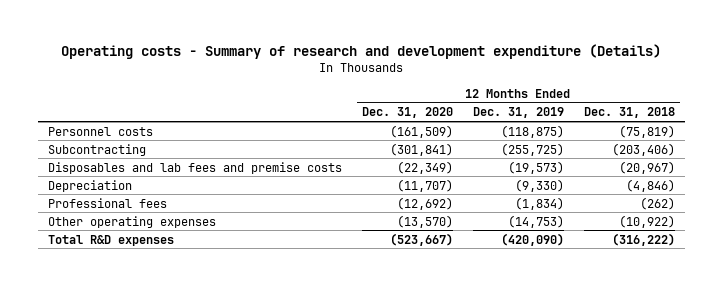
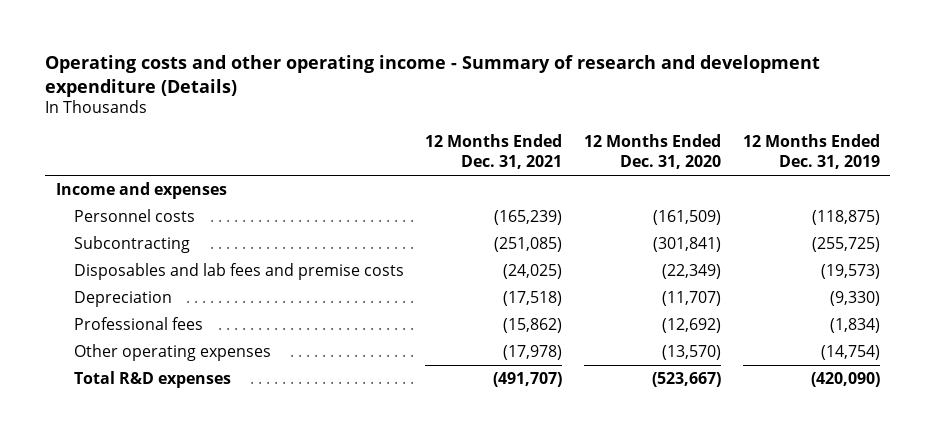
[61,44,662,60] Operating costs - Summary of research and development expenditure (Details) -> [45,54,821,97] Operating costs and other operating income - Summary of research and development expenditure (Details)
[583,107,675,119] Dec. 31, 2018 -> none
none -> [425,134,563,170] 12 Months Ended Dec. 31, 2021
none -> [56,181,228,199] Income and expenses
[507,214,564,228] (14,753) -> [820,344,880,360] (14,754)

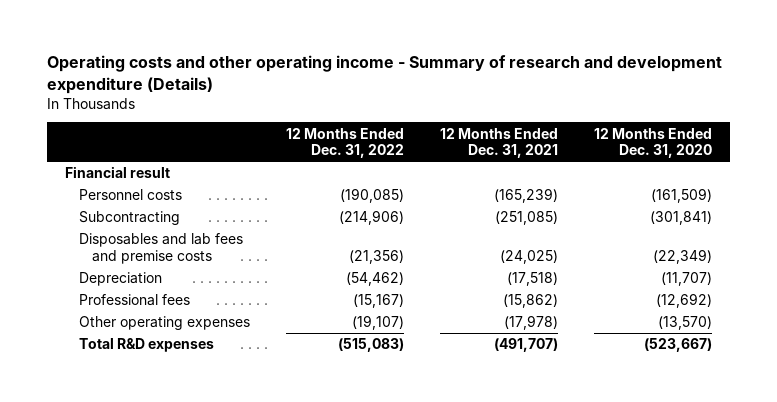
[742,134,880,170] 12 Months Ended Dec. 31, 2019 -> none
none -> [285,127,404,158] 12 Months Ended Dec. 31, 2022
[56,181,228,199] Income and expenses -> [64,166,170,179] Financial result

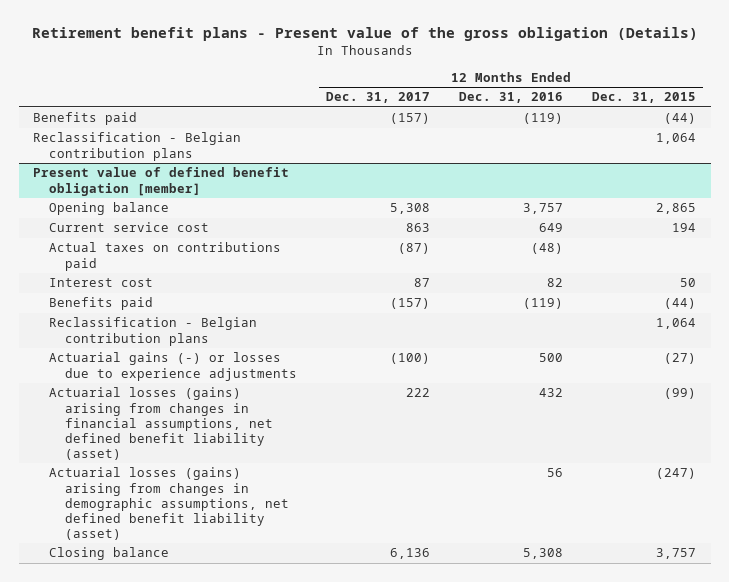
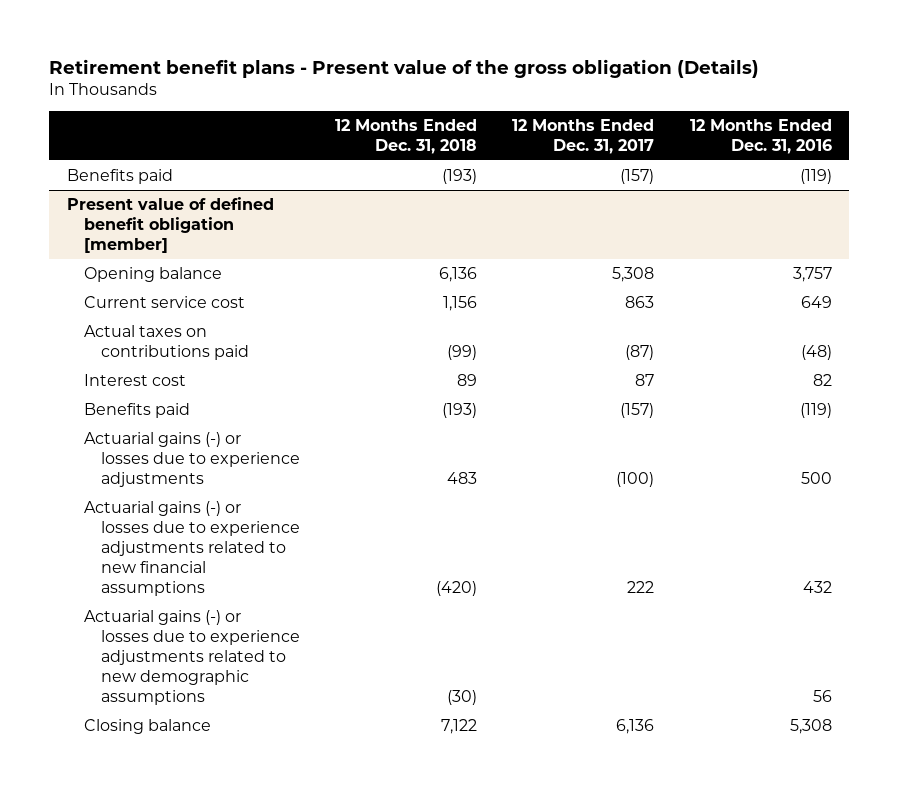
[592,92,697,104] Dec. 31, 2015 -> none
none -> [335,118,478,154] 12 Months Ended Dec. 31, 2018
[33,132,242,161] Reclassification - Belgian contribution plans -> none
[49,317,258,346] Reclassification - Belgian contribution plans -> none
[49,387,273,461] Actuarial losses (gains) arising from changes in financial assumptions, net defined benefit liability (asset) -> [83,501,300,597] Actuarial gains (-) or losses due to experience adjustments related to new financial assumptions
[49,467,289,541] Actuarial losses (gains) arising from changes in demographic assumptions, net defined benefit liability (asset) -> [83,610,300,706] Actuarial gains (-) or losses due to experience adjustments related to new demographic assumptions

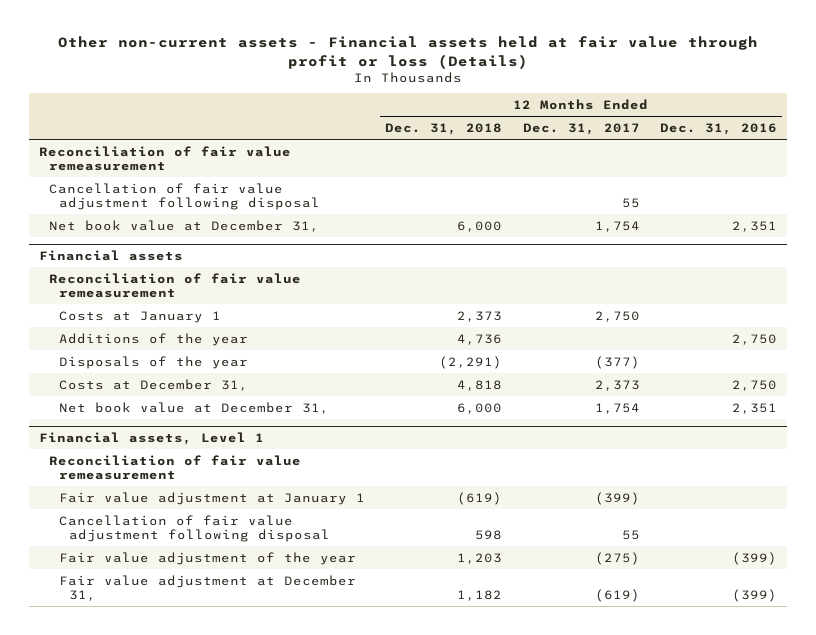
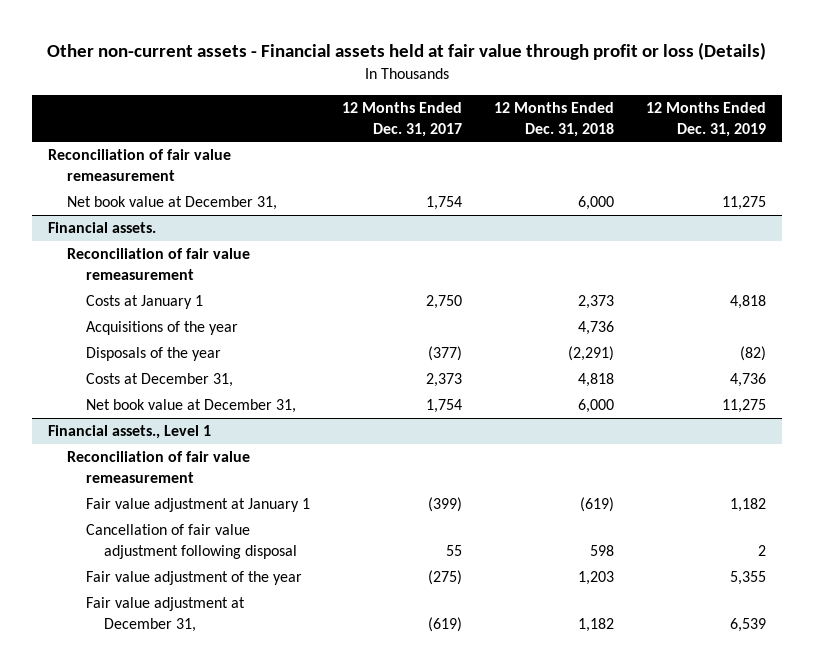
[659,122,777,135] Dec. 31, 2016 -> none
none -> [645,102,766,137] 12 Months Ended Dec. 31, 2019
[49,182,321,210] Cancellation of fair value adjustment following disposal -> none
[39,249,184,261] Financial assets -> [48,222,157,234] Financial assets.
[59,332,249,346] Additions of the year -> [85,321,238,336] Acquisitions of the year
[39,431,265,445] Financial assets, Level 1 -> [48,425,212,440] Financial assets., Level 1

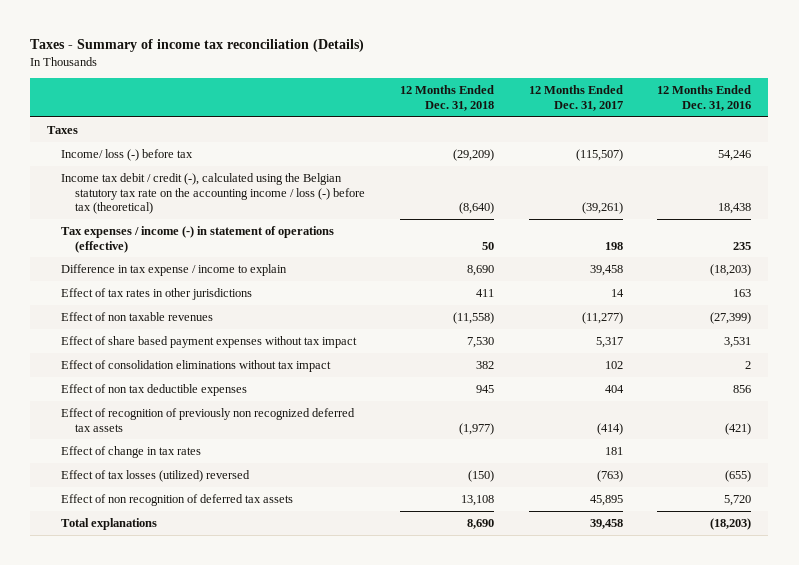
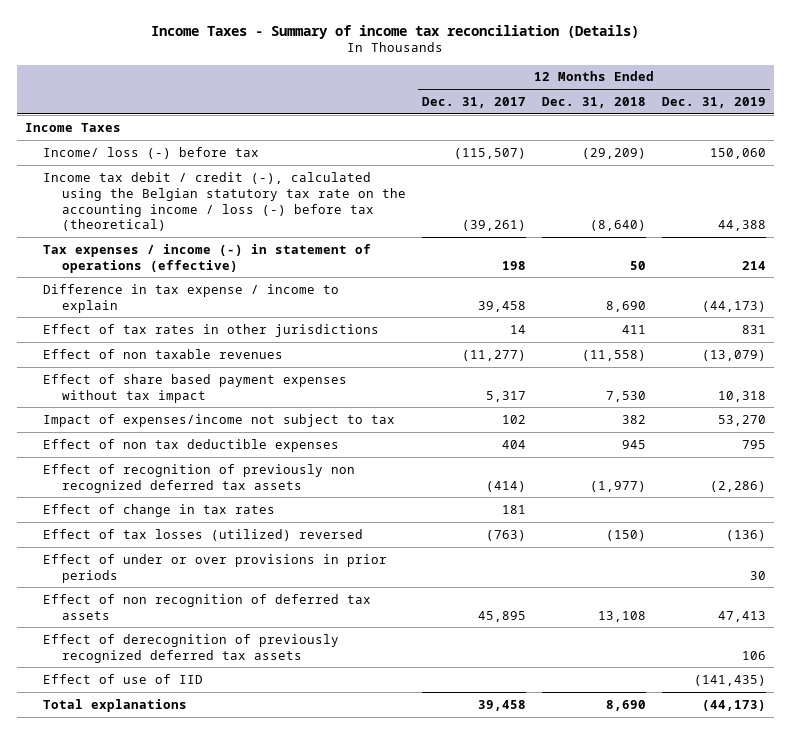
[30,39,365,53] Taxes - Summary of income tax reconciliation (Details) -> [151,24,640,39] Income Taxes - Summary of income tax reconciliation (Details)
[657,85,752,112] 12 Months Ended Dec. 31, 2016 -> none
none -> [662,97,767,109] Dec. 31, 2019
[47,125,79,134] Taxes -> [24,122,121,132] Income Taxes
[61,359,332,372] Effect of consolidation eliminations without tax impact -> [43,413,396,427] Impact of expenses/income not subject to tax
none -> [43,553,388,583] Effect of under or over provisions in prior periods
none -> [43,633,340,663] Effect of derecognition of previously recognized deferred tax assets
none -> [43,673,204,684] Effect of use of IID

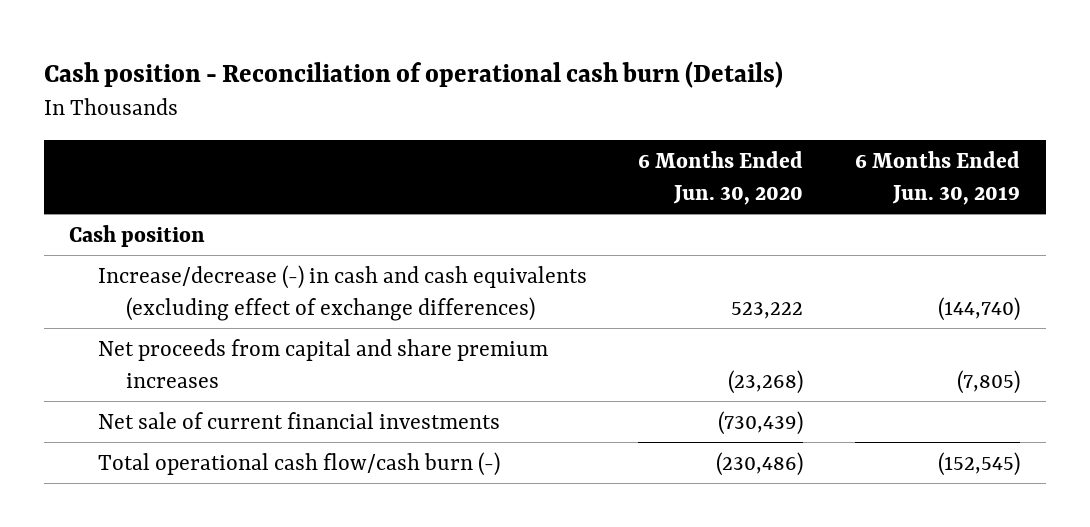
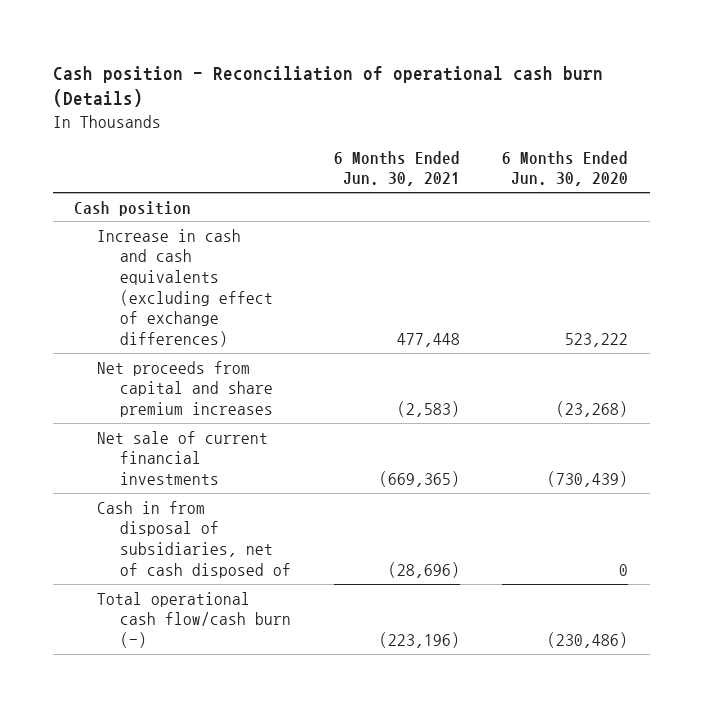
[855,150,1021,205] 6 Months Ended Jun. 30, 2019 -> none
none -> [333,150,460,187] 6 Months Ended Jun. 30, 2021
[97,264,587,321] Increase/decrease (-) in cash and cash equivalents (excluding effect of exchange differences) -> [97,228,274,348] Increase in cash and cash equivalents (excluding effect of exchange differences)
none -> [97,500,292,578] Cash in from disposal of subsidiaries, net of cash disposed of

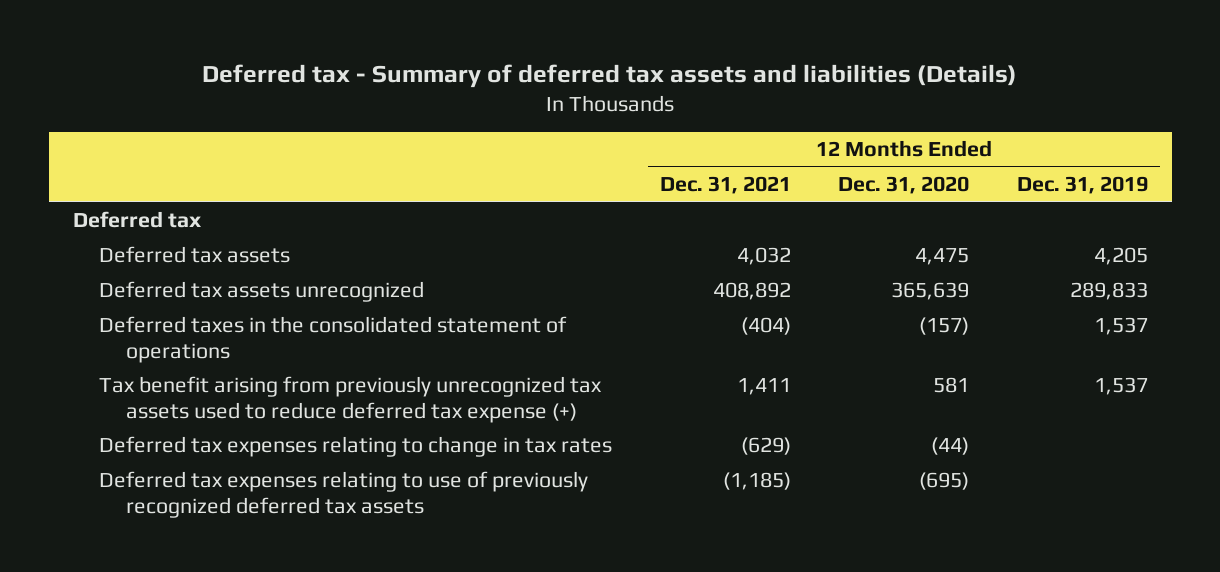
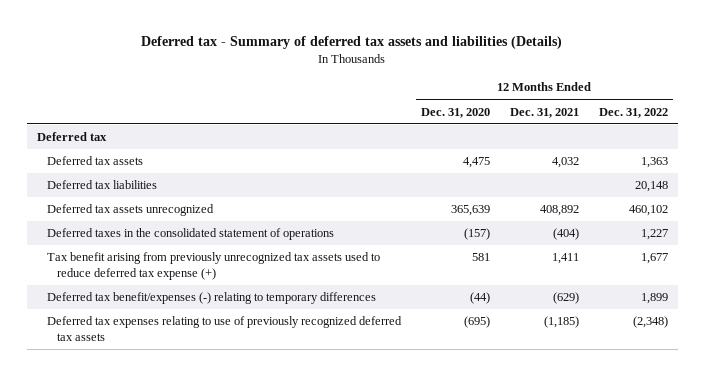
[1016,176,1148,195] Dec. 31, 2019 -> none
none -> [598,107,668,118] Dec. 31, 2022
none -> [46,180,157,190] Deferred tax liabilities
[99,436,613,458] Deferred tax expenses relating to change in tax rates -> [46,292,376,305] Deferred tax benefit/expenses (-) relating to temporary differences

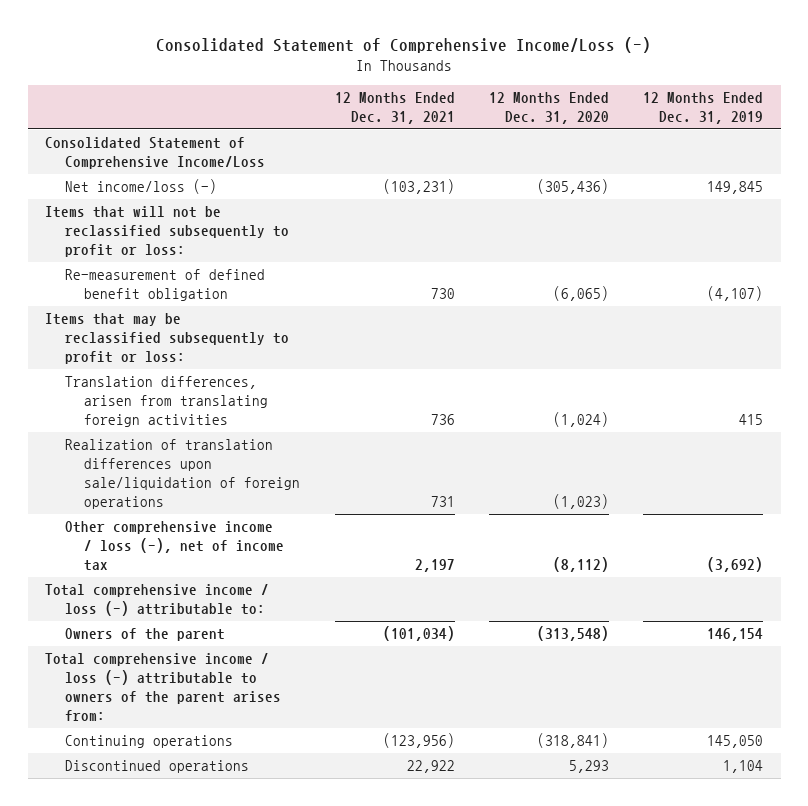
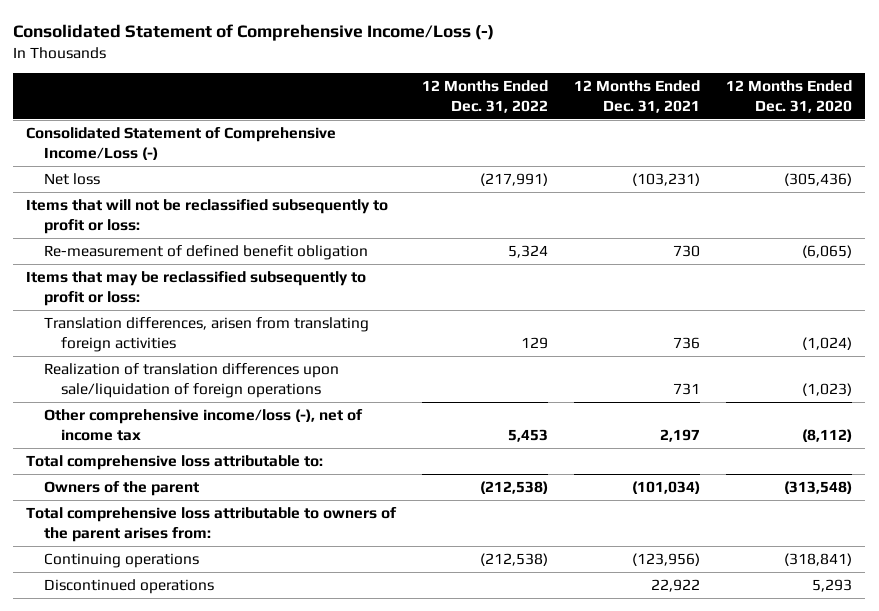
[643,91,764,124] 12 Months Ended Dec. 31, 2019 -> none
none -> [422,80,549,113] 12 Months Ended Dec. 31, 2022
[44,137,265,170] Consolidated Statement of Comprehensive Income/Loss -> [26,126,337,160] Consolidated Statement of Comprehensive Income/Loss (-)
[64,179,217,195] Net income/loss (-) -> [43,172,100,185] Net loss
[64,521,285,571] Other comprehensive income / loss (-), net of income tax -> [43,408,363,441] Other comprehensive income/loss (-), net of income tax
[44,584,269,617] Total comprehensive income / loss (-) attributable to: -> [26,454,324,470] Total comprehensive loss attributable to:
[44,653,281,721] Total comprehensive income / loss (-) attributable to owners of the parent arises from: -> [26,506,398,542] Total comprehensive loss attributable to owners of the parent arises from:

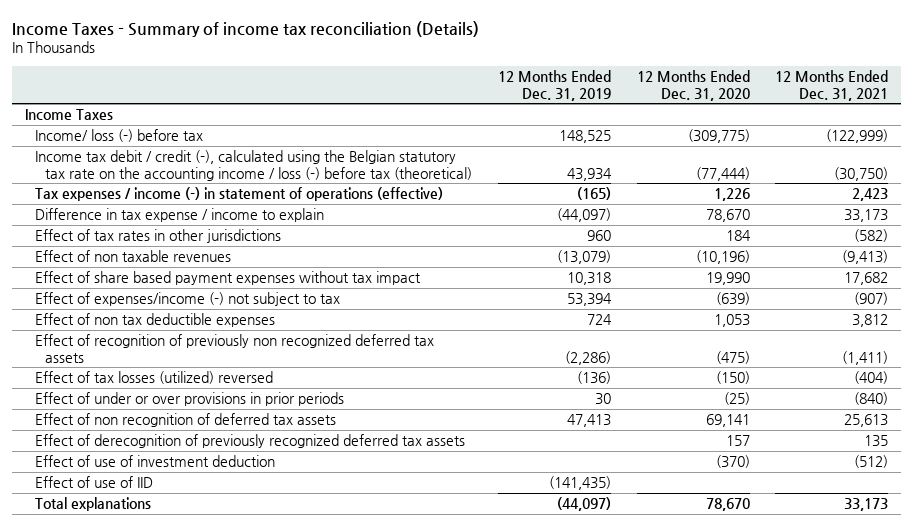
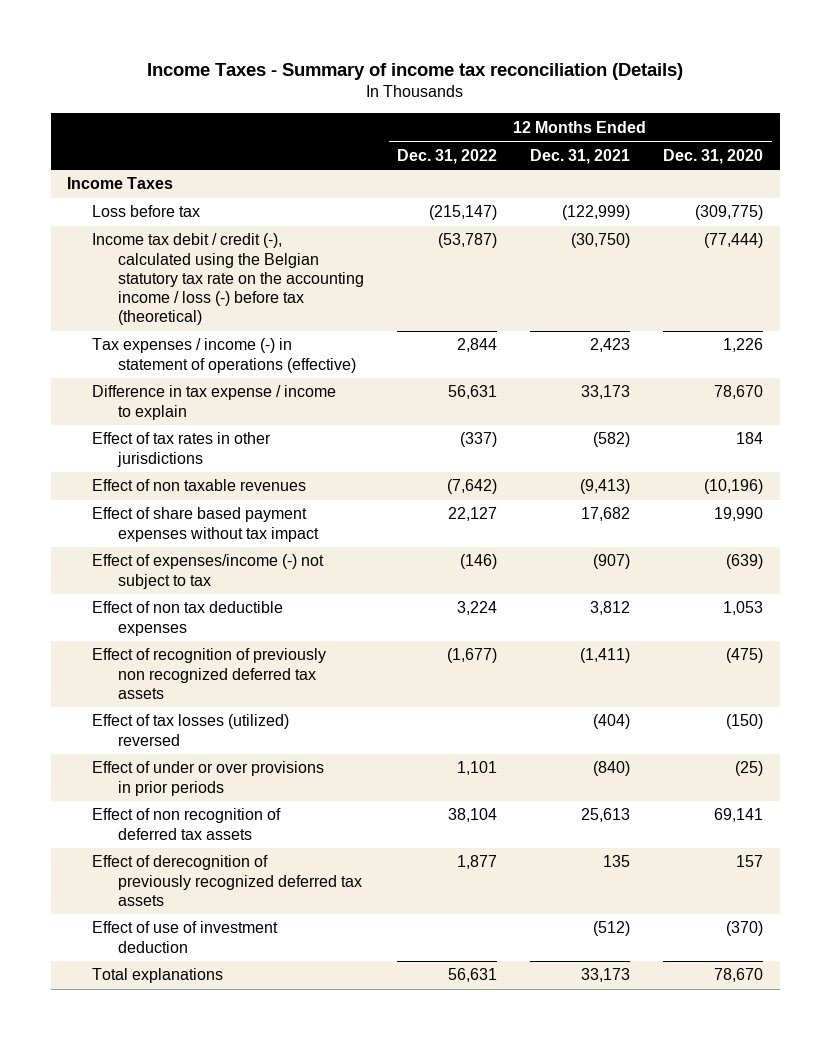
[497,70,611,101] 12 Months Ended Dec. 31, 2019 -> none
none -> [396,148,497,164] Dec. 31, 2022
[35,129,204,143] Income/ loss (-) before tax -> [92,205,201,218] Loss before tax
[35,476,154,489] Effect of use of IID -> none

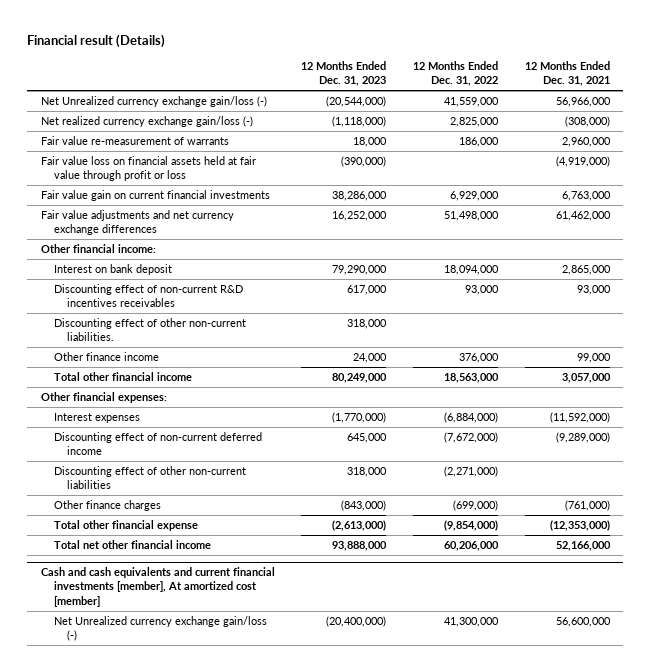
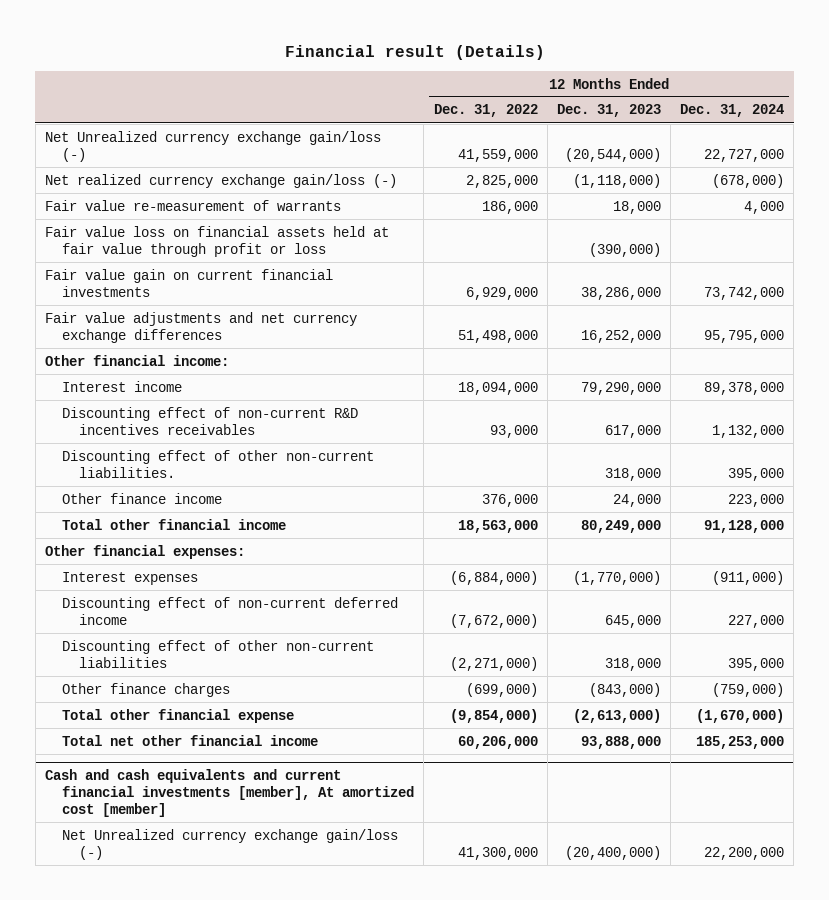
[524,60,610,87] 12 Months Ended Dec. 31, 2021 -> none
none -> [680,104,785,118] Dec. 31, 2024
[53,264,172,276] Interest on bank deposit -> [62,380,183,392] Interest income

